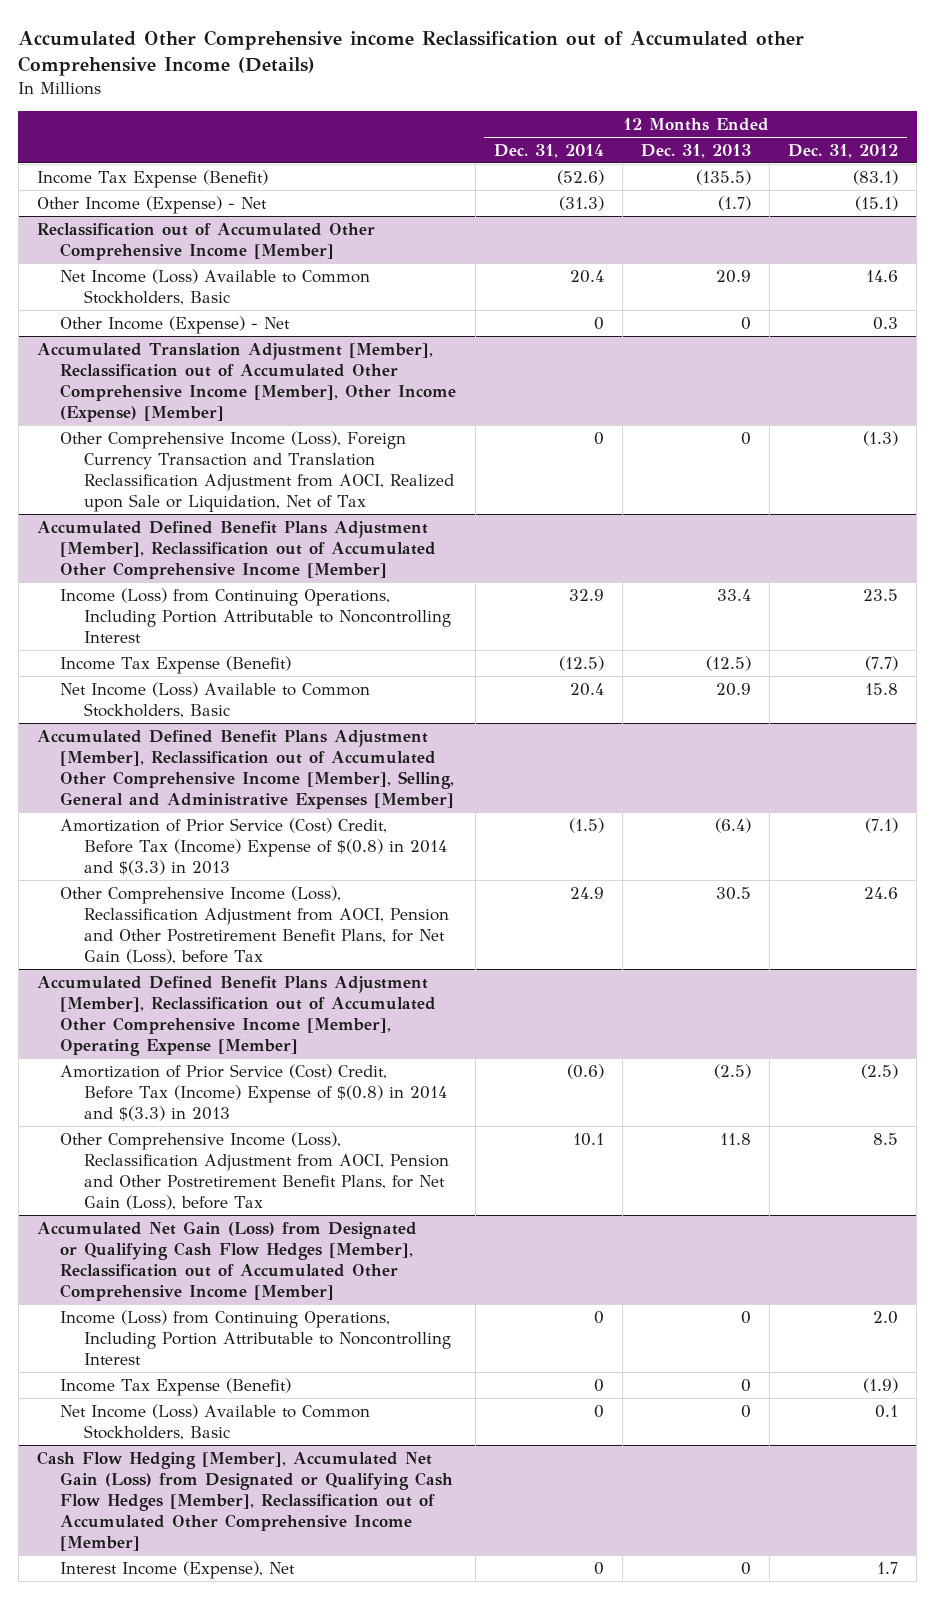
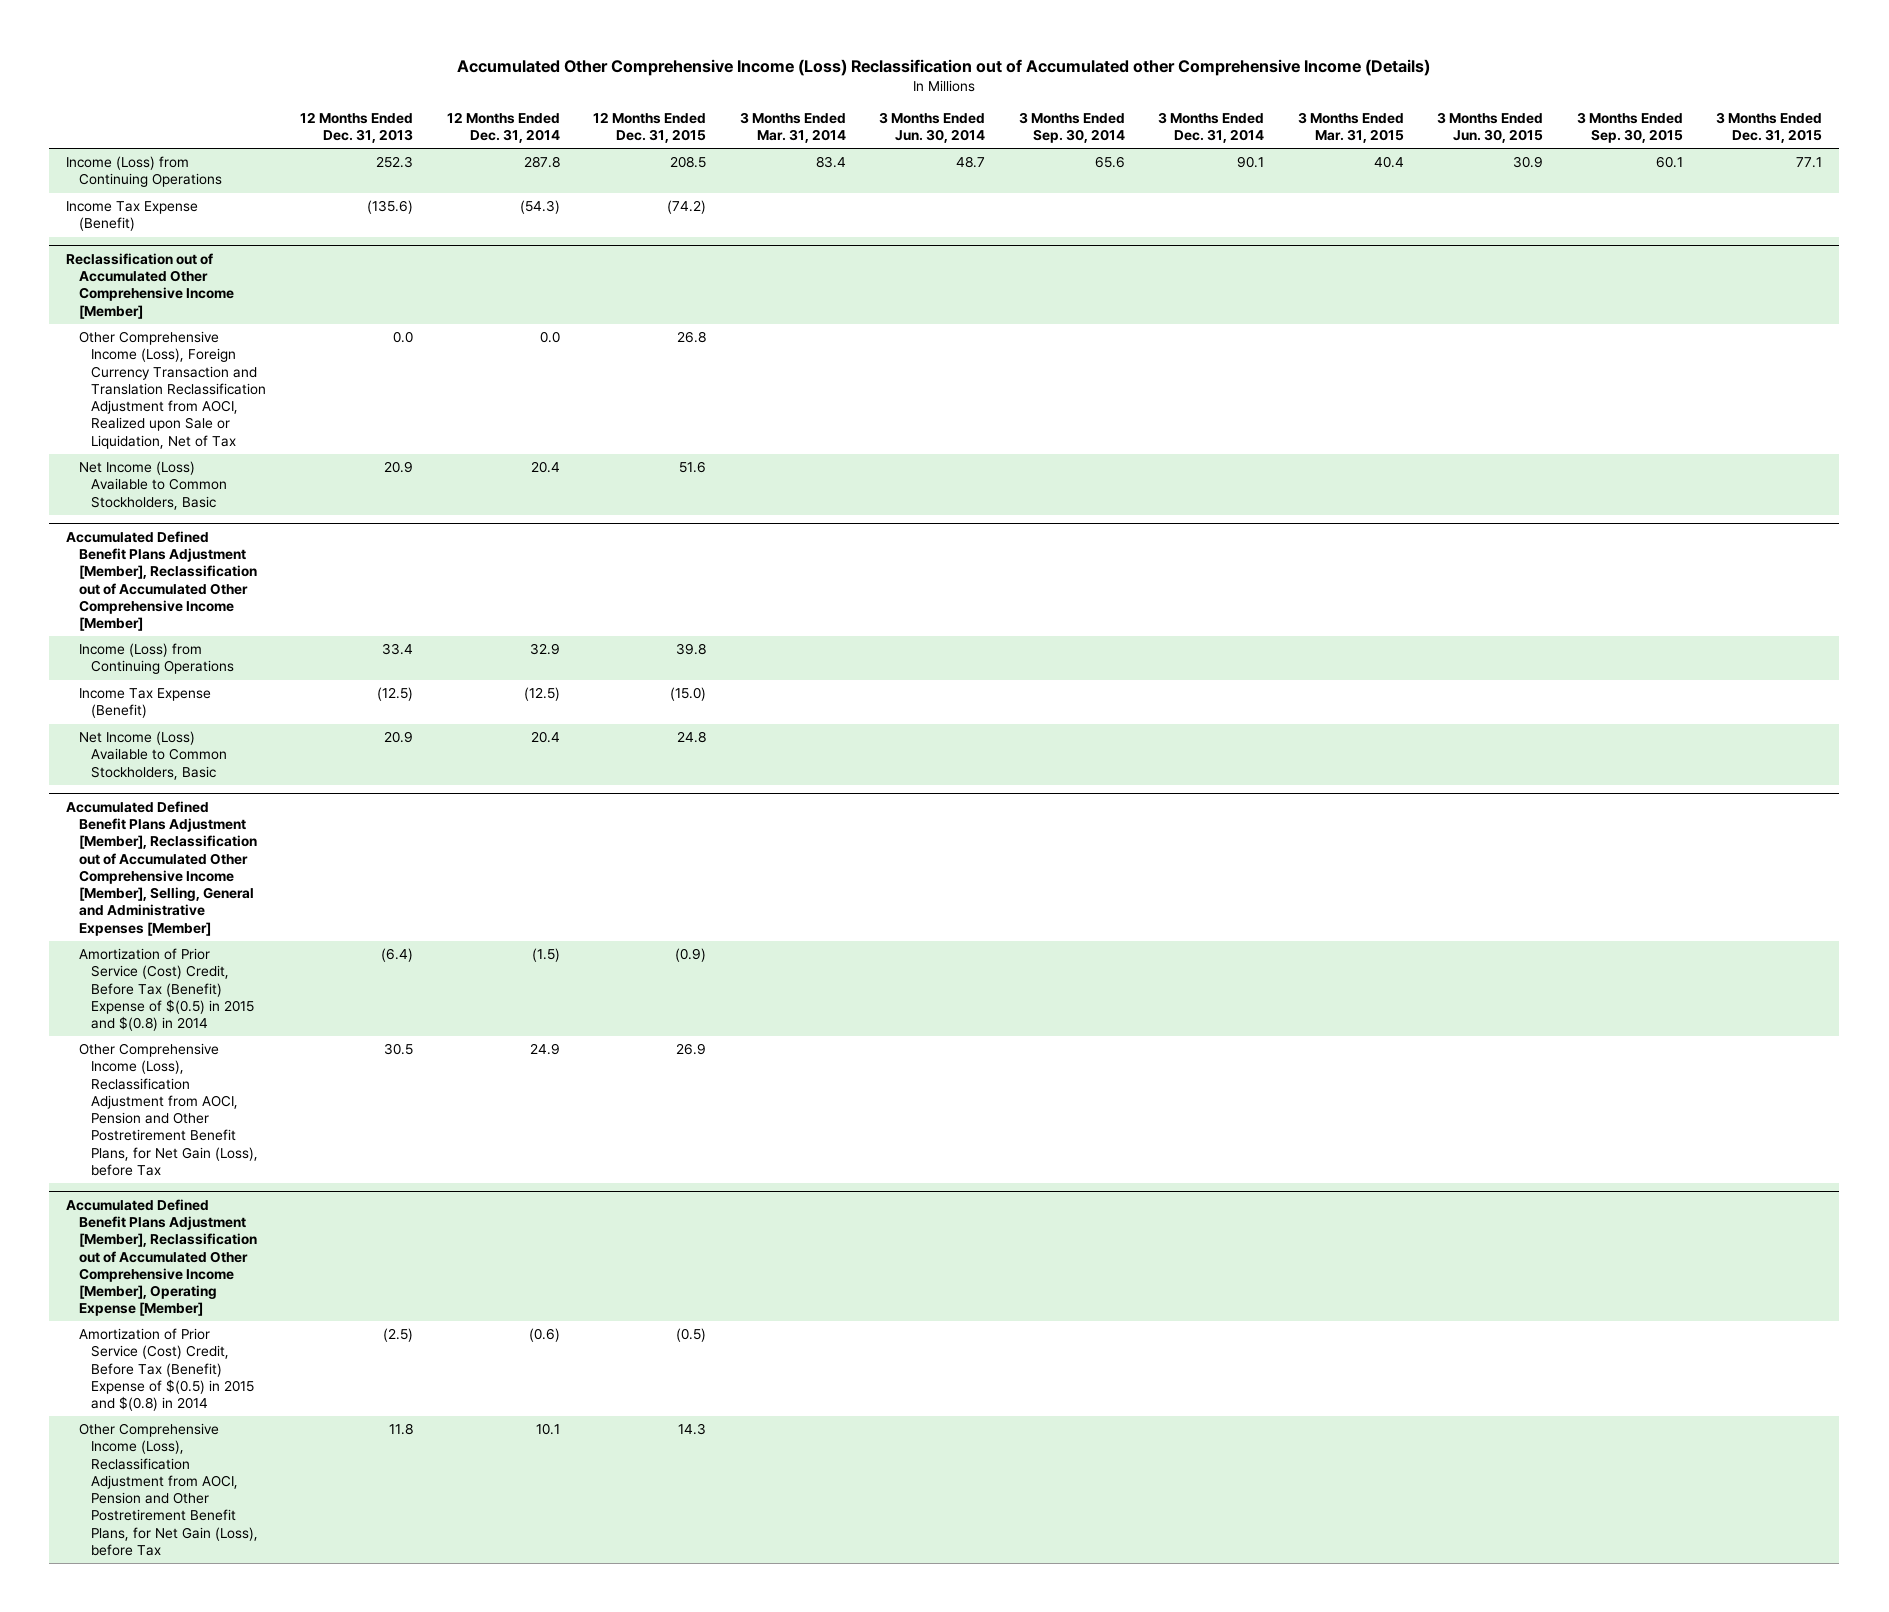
[18,29,805,77] Accumulated Other Comprehensive income Reclassification out of Accumulated other Comprehensive Income (Details) -> [457,58,1431,76] Accumulated Other Comprehensive Income (Loss) Reclassification out of Accumulated other Comprehensive Income (Details)
[787,143,898,158] Dec. 31, 2012 -> none
none -> [593,112,707,144] 12 Months Ended Dec. 31, 2015
none -> [739,112,846,144] 3 Months Ended Mar. 31, 2014
none -> [879,112,986,144] 3 Months Ended Jun. 30, 2014
none -> [1018,112,1125,144] 3 Months Ended Sep. 30, 2014
none -> [1158,112,1265,144] 3 Months Ended Dec. 31, 2014
none -> [1297,112,1404,144] 3 Months Ended Mar. 31, 2015
none -> [1437,112,1544,144] 3 Months Ended Jun. 30, 2015
none -> [1576,112,1683,144] 3 Months Ended Sep. 30, 2015
none -> [1716,112,1823,144] 3 Months Ended Dec. 31, 2015
[36,195,267,214] Other Income (Expense) - Net -> none
none -> [66,156,222,188] Income (Loss) from Continuing Operations
[556,169,604,185] (52.6) -> [519,200,560,215] (54.3)
[695,169,751,185] (135.5) -> [367,200,414,215] (135.6)
none -> [78,331,267,449] Other Comprehensive Income (Loss), Foreign Currency Transaction and Translation Reclassification Adjustment from AOCI, Realized upon Sale or Liquidation, Net of Tax
[60,315,291,334] Other Income (Expense) - Net -> none
[36,342,457,423] Accumulated Translation Adjustment [Member], Reclassification out of Accumulated Other Comprehensive Income [Member], Other Income (Expense) [Member] -> none
[60,430,455,513] Other Comprehensive Income (Loss), Foreign Currency Transaction and Translation Reclassification Adjustment from AOCI, Realized upon Sale or Liquidation, Net of Tax -> none
[60,587,452,643] Income (Loss) from Continuing Operations, Including Portion Attributable to Noncontrolling Interest -> [78,643,235,675] Income (Loss) from Continuing Operations
[60,817,448,875] Amortization of Prior Service (Cost) Credit, Before Tax (Income) Expense of $(0.8) in 2014 and $(3.3) in 2013 -> [78,948,255,1032] Amortization of Prior Service (Cost) Credit, Before Tax (Benefit) Expense of $(0.5) in 2015 and $(0.8) in 2014
[60,1063,448,1121] Amortization of Prior Service (Cost) Credit, Before Tax (Income) Expense of $(0.8) in 2014 and $(3.3) in 2013 -> [78,1328,255,1412] Amortization of Prior Service (Cost) Credit, Before Tax (Benefit) Expense of $(0.5) in 2015 and $(0.8) in 2014
[36,1220,417,1302] Accumulated Net Gain (Loss) from Designated or Qualifying Cash Flow Hedges [Member], Reclassification out of Accumulated Other Comprehensive Income [Member] -> none
[60,1309,452,1365] Income (Loss) from Continuing Operations, Including Portion Attributable to Noncontrolling Interest -> none
[60,1377,292,1396] Income Tax Expense (Benefit) -> none
[60,1403,371,1440] Net Income (Loss) Available to Common Stockholders, Basic -> none
[36,1450,454,1552] Cash Flow Hedging [Member], Accumulated Net Gain (Loss) from Designated or Qualifying Cash Flow Hedges [Member], Reclassification out of Accumulated Other Comprehensive Income [Member] -> none
[60,1560,296,1579] Interest Income (Expense), Net -> none

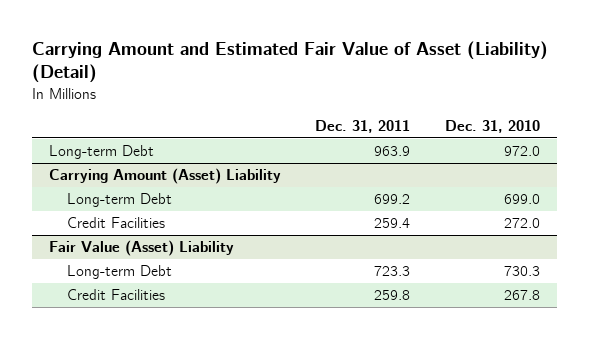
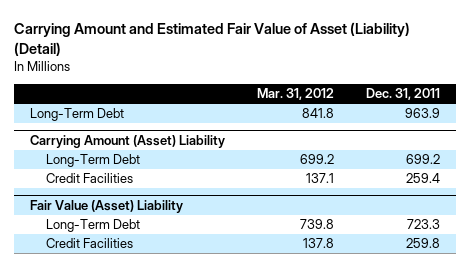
[444,119,540,133] Dec. 31, 2010 -> none
none -> [256,88,334,101] Mar. 31, 2012
[48,145,154,160] Long-term Debt -> [30,108,125,122] Long-Term Debt
[67,193,173,208] Long-term Debt -> [45,154,140,168] Long-Term Debt
[67,265,173,280] Long-term Debt -> [45,219,140,233] Long-Term Debt

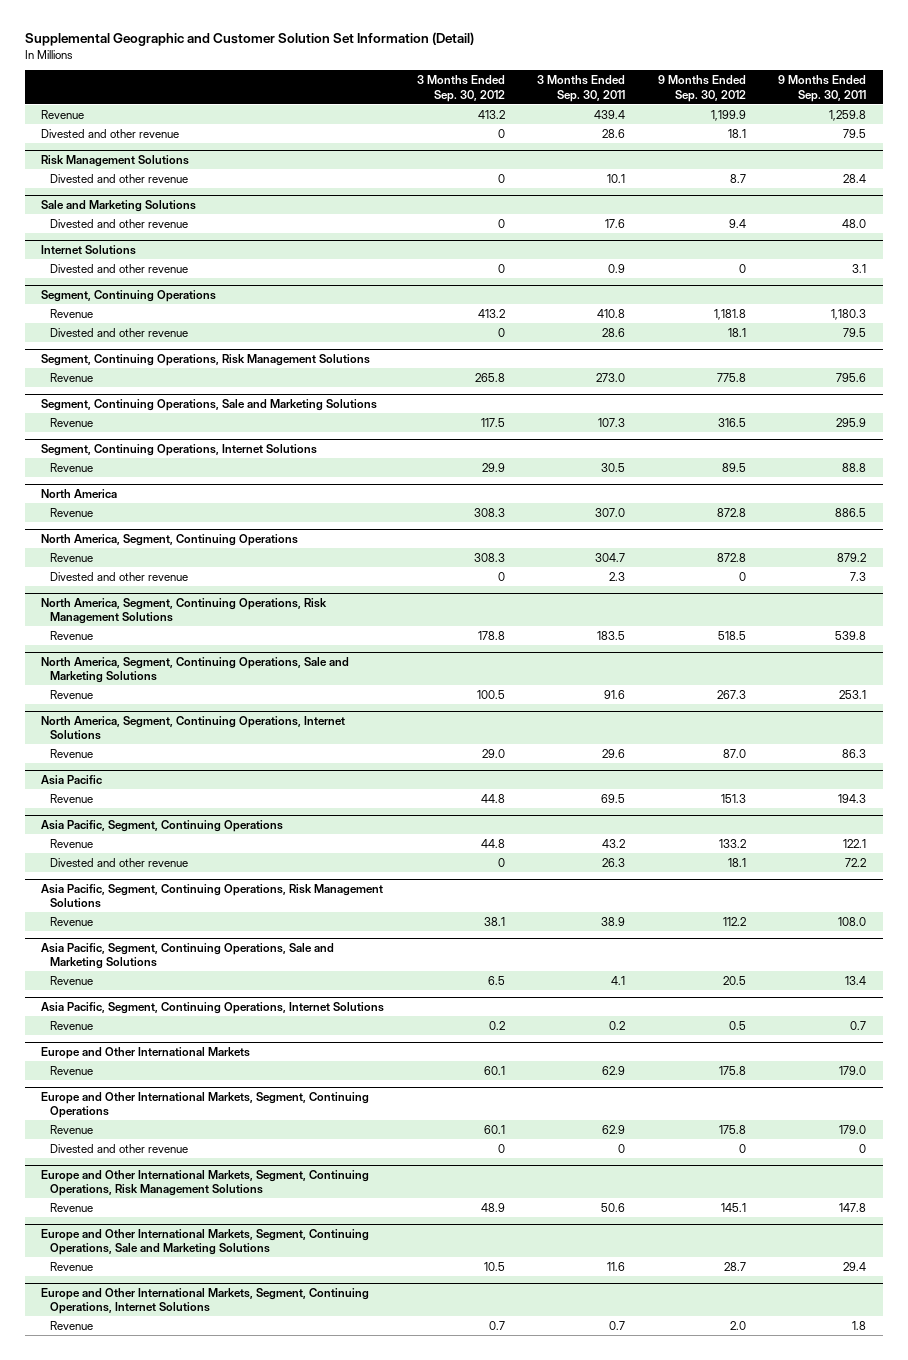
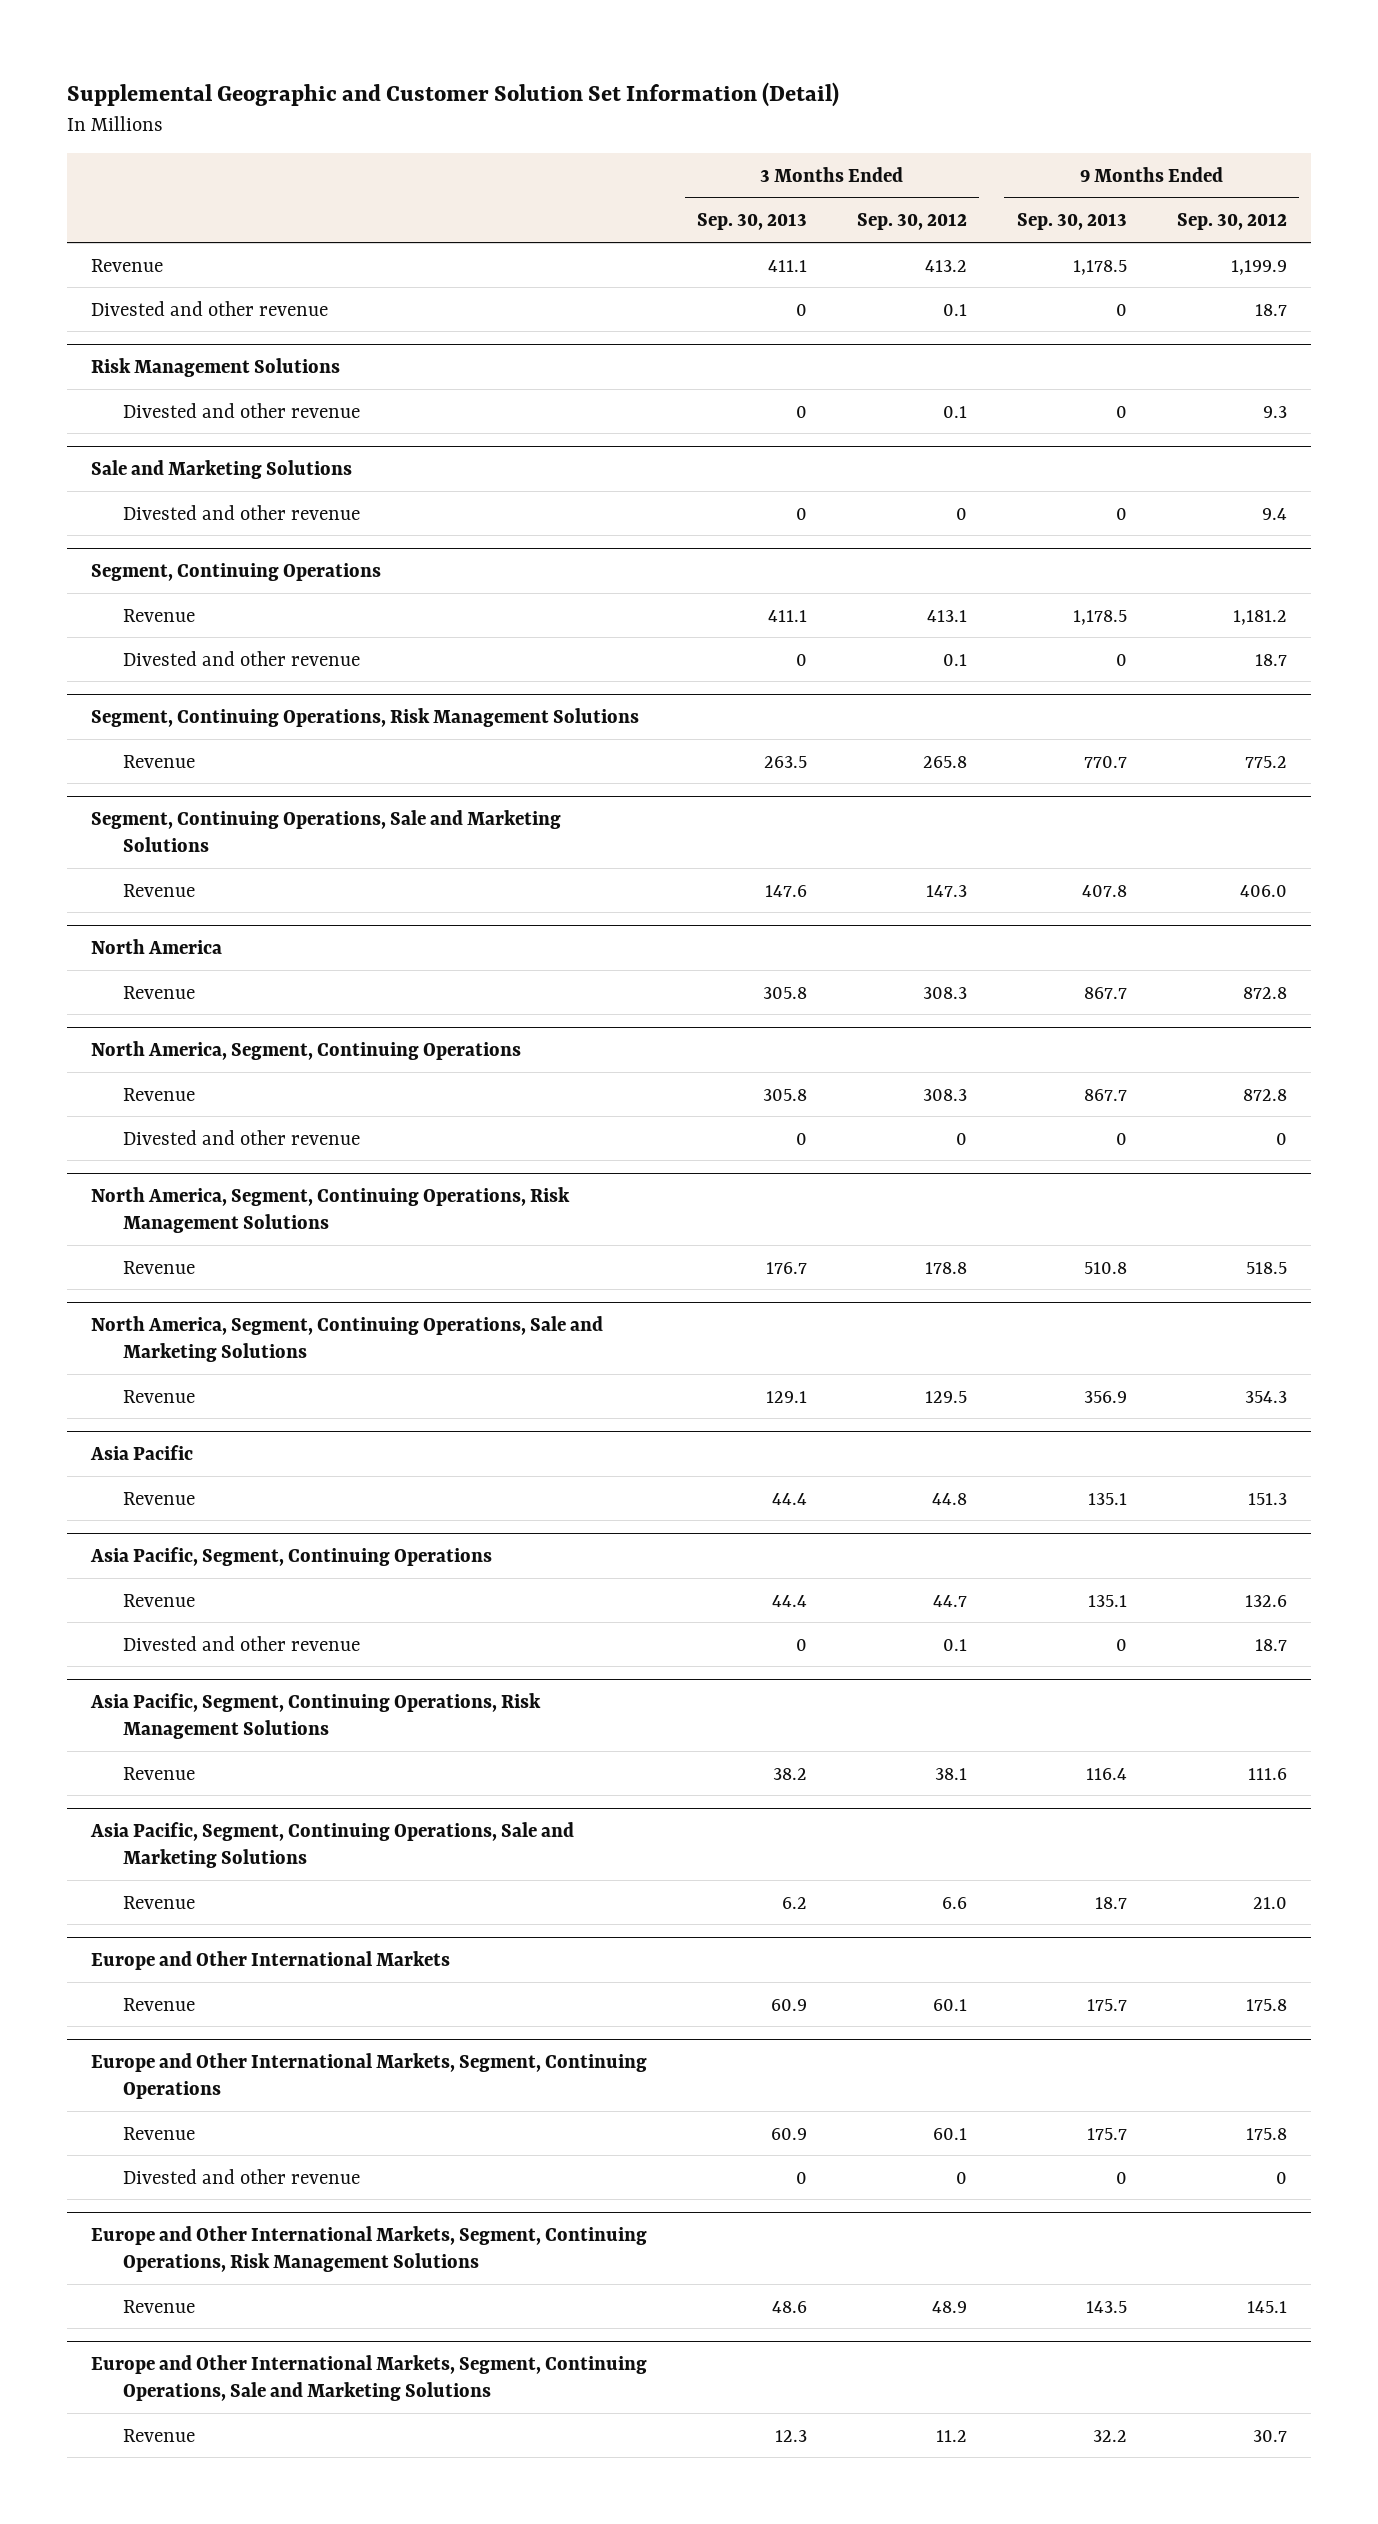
[537,74,626,102] 3 Months Ended Sep. 30, 2011 -> none
[778,74,867,102] 9 Months Ended Sep. 30, 2011 -> none
none -> [697,213,808,231] Sep. 30, 2013
none -> [1016,213,1127,231] Sep. 30, 2013
[497,128,505,138] 0 -> [942,303,967,316] 0.1
[727,128,746,138] 18.1 -> [1254,303,1287,316] 18.7
[497,173,505,183] 0 -> [942,405,967,418] 0.1
[729,173,746,183] 8.7 -> [1262,405,1287,418] 9.3
[41,244,137,255] Internet Solutions -> none
[49,263,188,273] Divested and other revenue -> none
[477,308,505,318] 413.2 -> [926,609,967,622] 413.1
[713,308,746,320] 1,181.8 -> [1232,609,1287,625] 1,181.2
[497,327,505,337] 0 -> [942,653,967,666] 0.1
[727,327,746,337] 18.1 -> [1254,653,1287,666] 18.7
[716,372,746,382] 775.8 -> [1244,755,1287,768] 775.2
[41,443,318,456] Segment, Continuing Operations, Internet Solutions -> none
[49,462,93,472] Revenue -> none
[480,417,505,427] 117.5 -> [925,884,967,897] 147.3
[717,417,746,427] 316.5 -> [1239,884,1287,897] 406.0
[41,715,346,741] North America, Segment, Continuing Operations, Internet Solutions -> none
[49,748,93,758] Revenue -> none
[476,689,505,699] 100.5 -> [924,1390,967,1403] 129.5
[716,689,746,699] 267.3 -> [1244,1390,1287,1403] 354.3
[480,838,505,848] 44.8 -> [932,1594,967,1607] 44.7
[718,838,746,848] 133.2 -> [1244,1594,1287,1607] 132.6
[497,857,505,867] 0 -> [942,1638,967,1651] 0.1
[727,857,746,867] 18.1 -> [1254,1638,1287,1651] 18.7
[722,916,746,926] 112.2 -> [1247,1767,1287,1780] 111.6
[41,1001,385,1014] Asia Pacific, Segment, Continuing Operations, Internet Solutions -> none
[49,1020,93,1030] Revenue -> none
[487,975,505,985] 6.5 -> [941,1896,967,1909] 6.6
[722,975,746,985] 20.5 -> [1252,1896,1287,1909] 21.0
[41,1287,370,1315] Europe and Other International Markets, Segment, Continuing Operations, Internet Solutions -> none
[49,1320,93,1330] Revenue -> none
[483,1261,505,1271] 10.5 -> [935,2429,967,2442] 11.2
[723,1261,746,1271] 28.7 -> [1252,2429,1287,2442] 30.7

